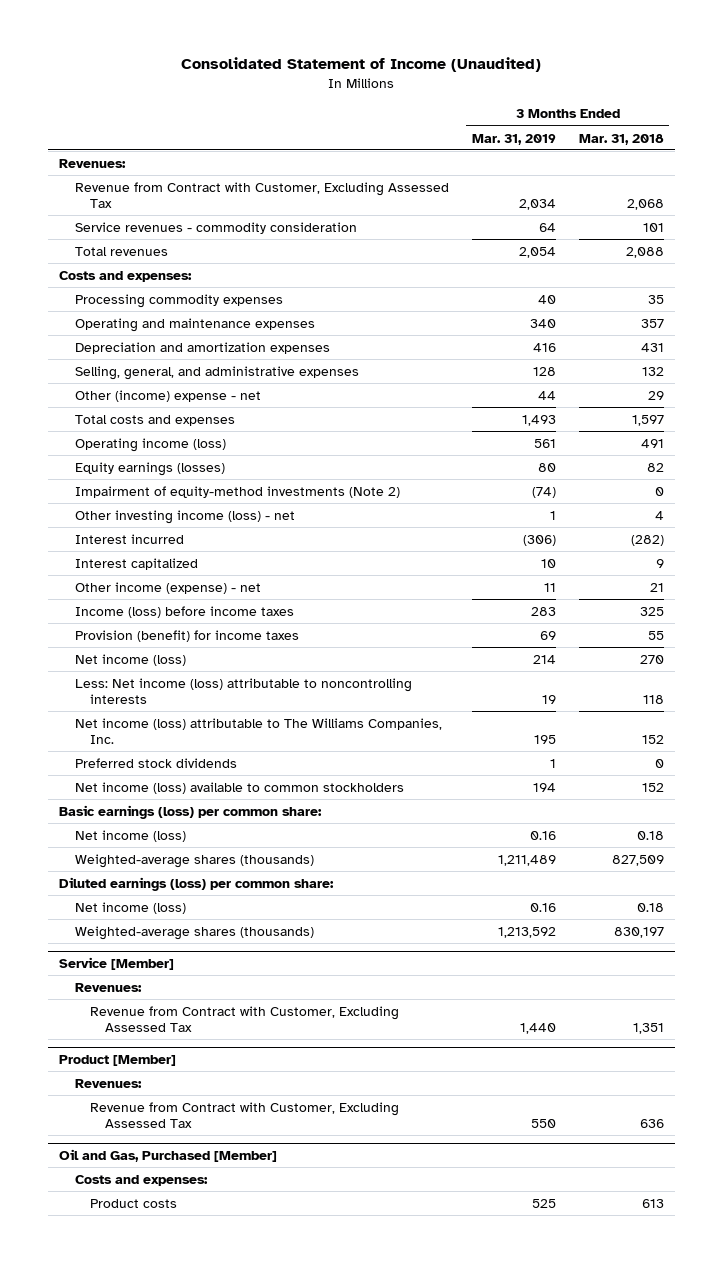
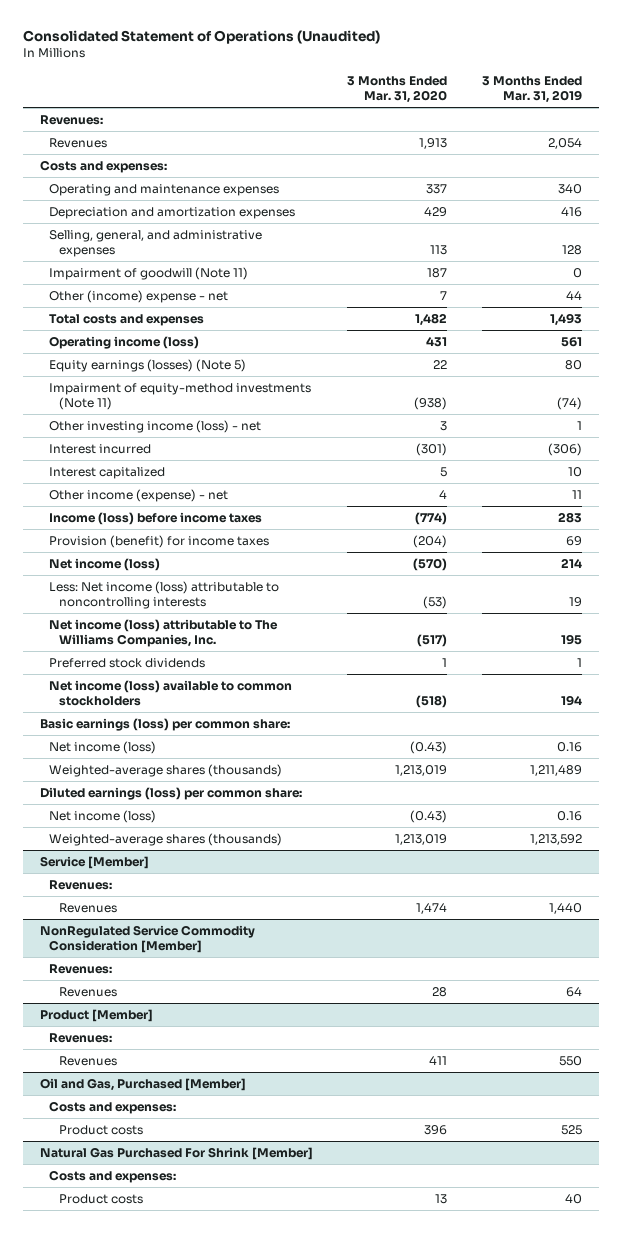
[181,57,542,73] Consolidated Statement of Income (Unaudited) -> [23,30,381,45] Consolidated Statement of Operations (Unaudited)
[578,133,664,145] Mar. 31, 2018 -> none
none -> [347,75,448,104] 3 Months Ended Mar. 31, 2020
[74,181,449,208] Revenue from Contract with Customer, Excluding Assessed Tax -> none
[74,221,357,234] Service revenues - commodity consideration -> none
[74,246,168,256] Total revenues -> [49,137,108,148] Revenues
[74,293,283,308] Processing commodity expenses -> none
none -> [49,266,249,280] Impairment of goodwill (Note 11)
[74,461,225,476] Equity earnings (losses) -> [49,358,247,372] Equity earnings (losses) (Note 5)
[74,485,400,498] Impairment of equity-method investments (Note 2) -> [49,382,312,410] Impairment of equity-method investments (Note 11)
[89,1005,399,1032] Revenue from Contract with Customer, Excluding Assessed Tax -> [58,902,117,913] Revenues
none -> [40,924,256,953] NonRegulated Service Commodity Consideration [Member]
none -> [49,963,113,974] Revenues:
none -> [58,986,117,997] Revenues
[89,1101,399,1128] Revenue from Contract with Customer, Excluding Assessed Tax -> none
none -> [58,1055,117,1066] Revenues
none -> [40,1146,314,1160] Natural Gas Purchased For Shrink [Member]
none -> [49,1169,177,1183] Costs and expenses:
none -> [58,1193,143,1204] Product costs

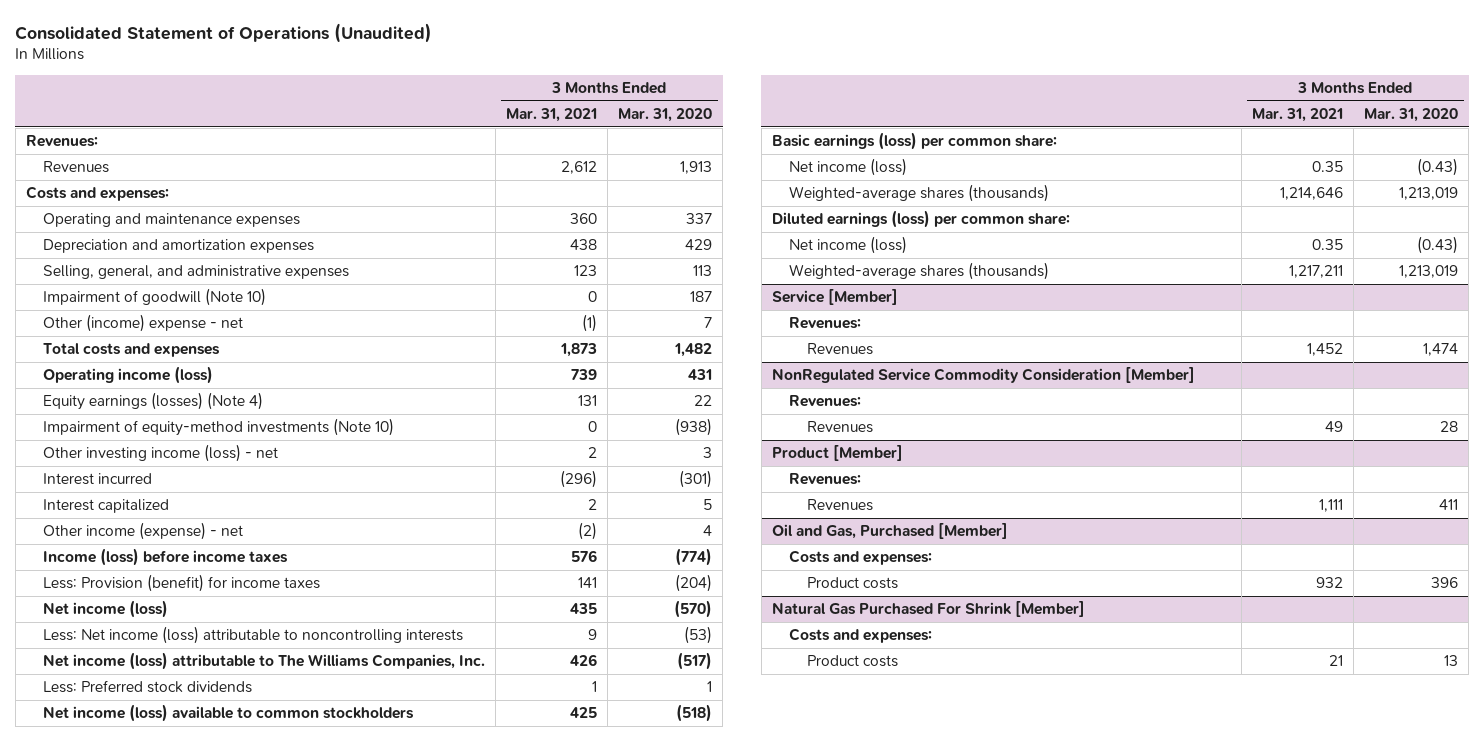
[481,75,582,104] 3 Months Ended Mar. 31, 2019 -> none
none -> [506,107,598,122] Mar. 31, 2021
[49,266,249,280] Impairment of goodwill (Note 11) -> [43,288,267,307] Impairment of goodwill (Note 10)
[49,358,247,372] Equity earnings (losses) (Note 5) -> [43,392,264,411] Equity earnings (losses) (Note 4)
[49,382,312,410] Impairment of equity-method investments (Note 11) -> [43,418,395,437] Impairment of equity-method investments (Note 10)
[49,534,270,548] Provision (benefit) for income taxes -> [43,574,321,593] Less: Provision (benefit) for income taxes
[49,657,206,668] Preferred stock dividends -> [43,680,253,694] Less: Preferred stock dividends

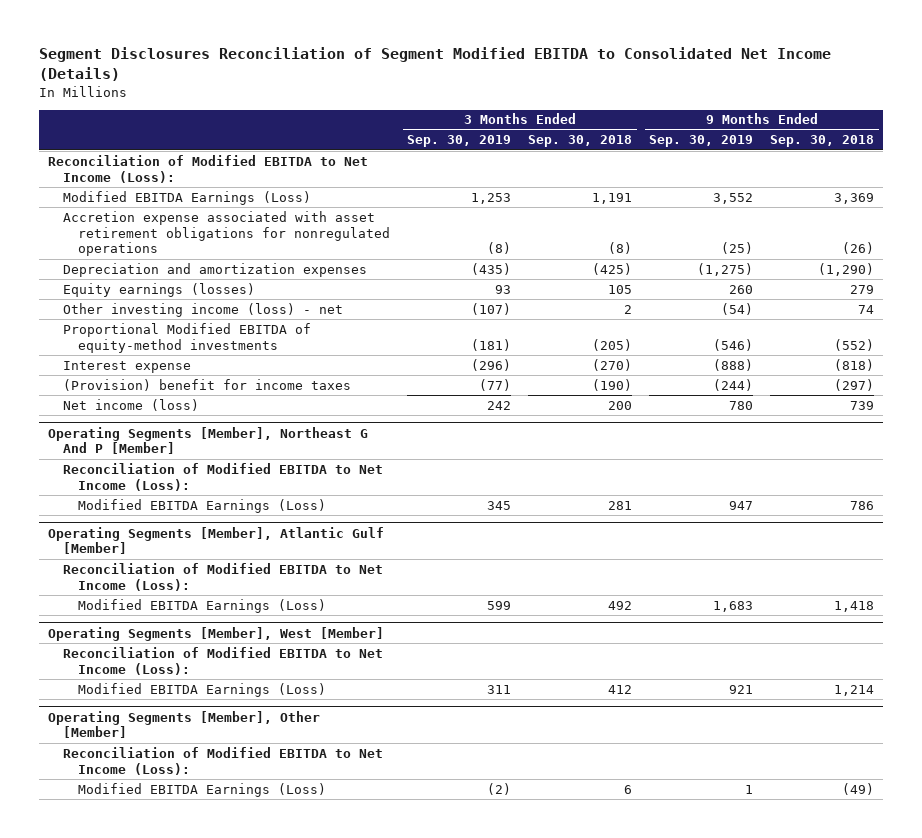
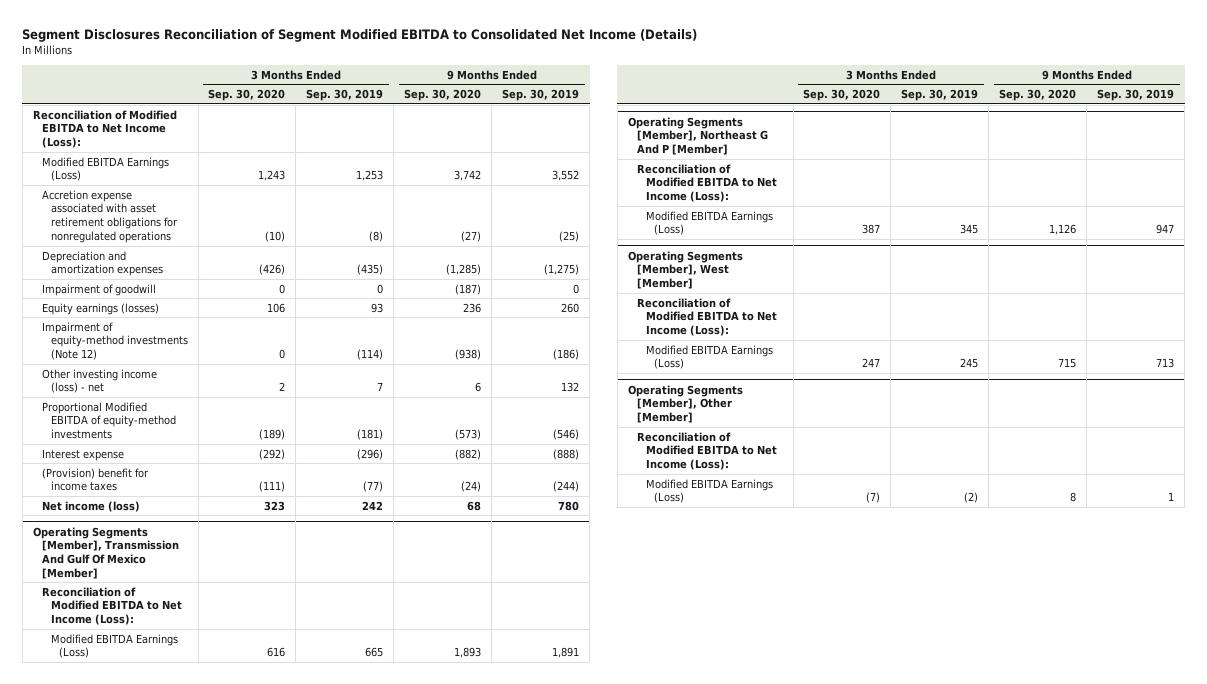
[528,135,633,148] Sep. 30, 2018 -> none
[770,135,875,148] Sep. 30, 2018 -> none
none -> [208,89,286,102] Sep. 30, 2020
none -> [404,89,482,102] Sep. 30, 2020
none -> [41,283,156,296] Impairment of goodwill
none -> [41,321,188,361] Impairment of equity-method investments (Note 12)
[471,302,512,315] (107) -> [377,382,384,392] 7
[721,302,754,315] (54) -> [561,382,580,393] 132
none -> [32,526,179,579] Operating Segments [Member], Transmission And Gulf Of Mexico [Member]
none -> [41,586,182,626] Reconciliation of Modified EBITDA to Net Income (Loss):
none -> [50,633,178,659] Modified EBITDA Earnings (Loss)
[47,526,384,555] Operating Segments [Member], Atlantic Gulf [Member] -> none
[63,562,384,591] Reconciliation of Modified EBITDA to Net Income (Loss): -> none
[78,598,327,613] Modified EBITDA Earnings (Loss) -> none
[487,684,512,694] 311 -> [960,358,979,369] 245
[729,684,754,694] 921 -> [1156,358,1175,369] 713

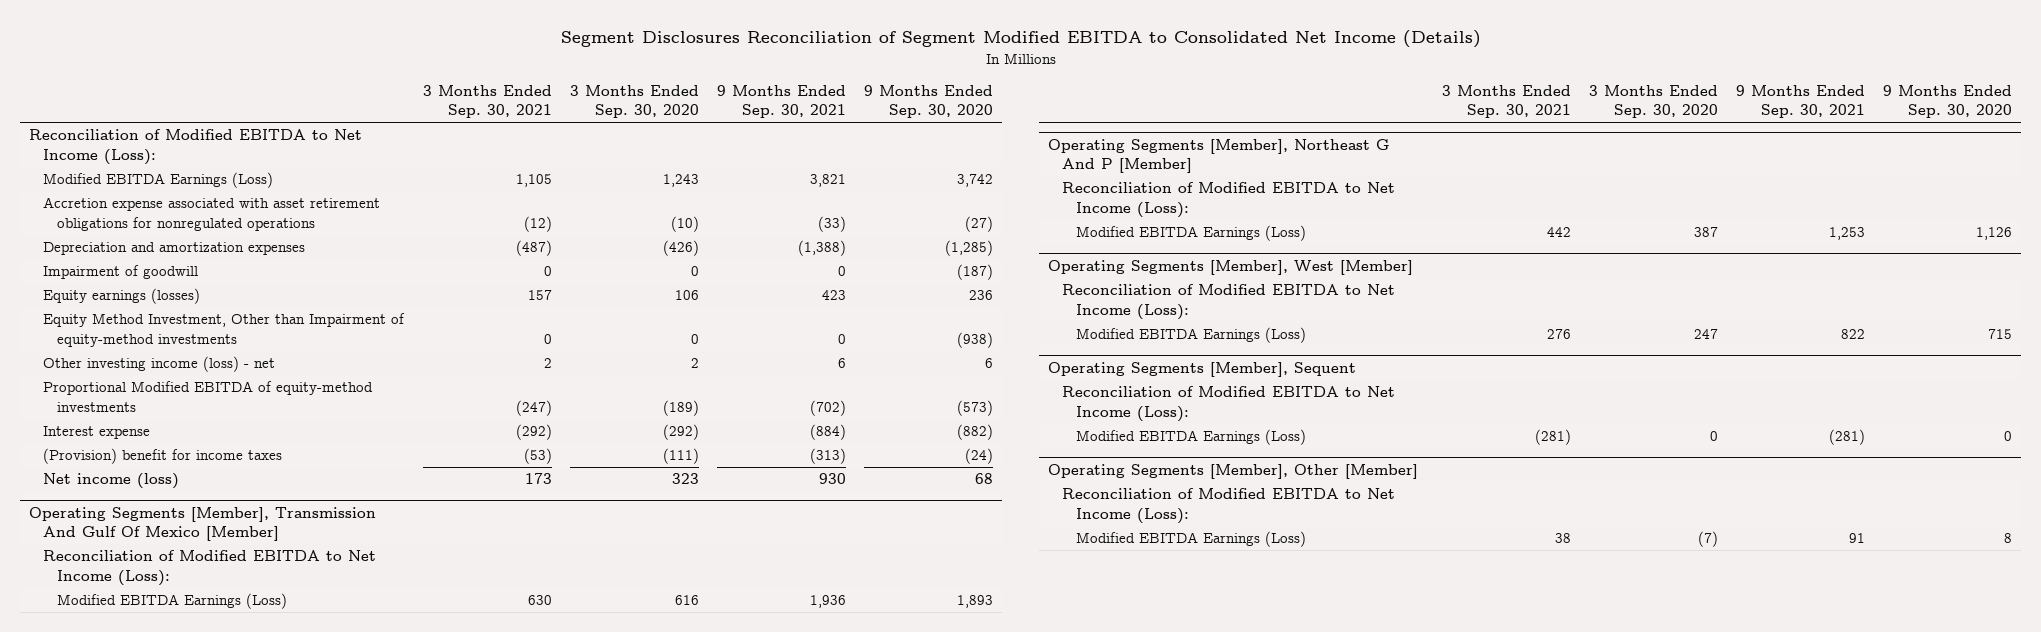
[306,89,384,102] Sep. 30, 2019 -> none
[502,89,580,102] Sep. 30, 2019 -> none
none -> [422,84,552,119] 3 Months Ended Sep. 30, 2021
none -> [716,84,846,119] 9 Months Ended Sep. 30, 2021
[41,321,188,361] Impairment of equity-method investments (Note 12) -> [43,313,406,347] Equity Method Investment, Other than Impairment of equity-method investments
none -> [1048,362,1357,378] Operating Segments [Member], Sequent
none -> [1062,386,1396,422] Reconciliation of Modified EBITDA to Net Income (Loss):
none -> [1076,429,1307,446] Modified EBITDA Earnings (Loss)

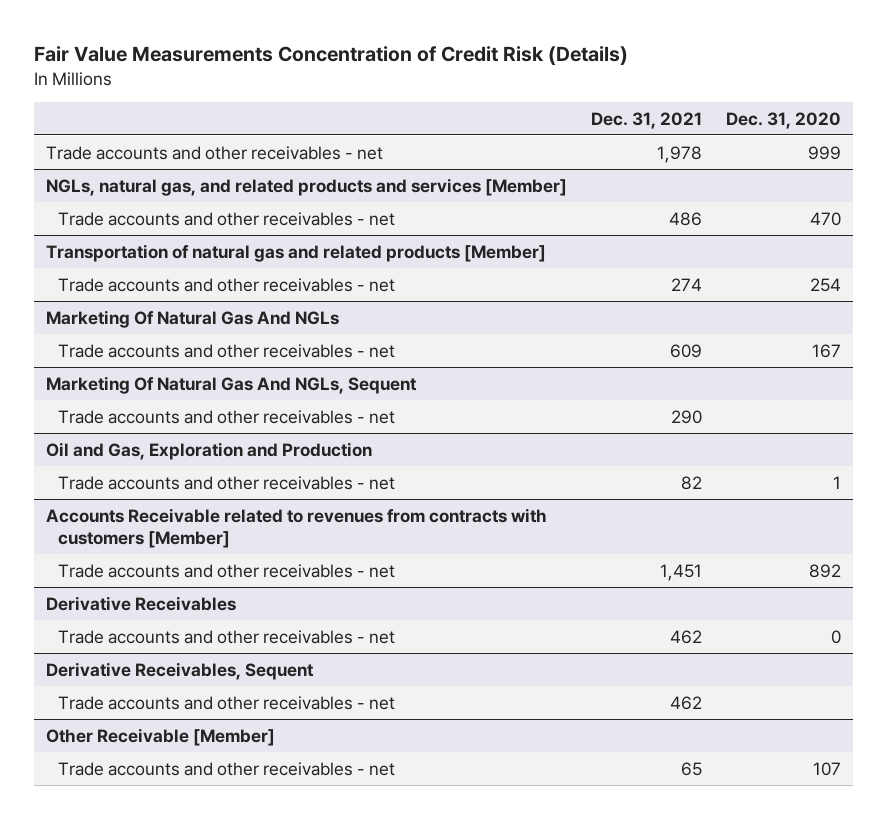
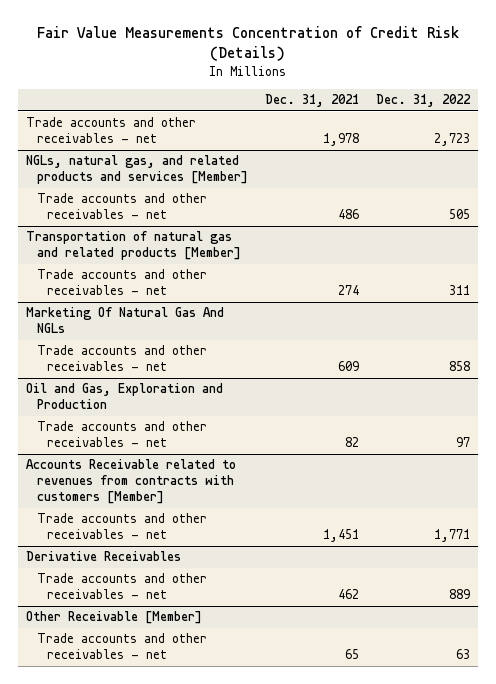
[726,111,842,129] Dec. 31, 2020 -> none
none -> [375,94,471,108] Dec. 31, 2022
[46,375,418,394] Marketing Of Natural Gas And NGLs, Sequent -> none
[58,409,396,424] Trade accounts and other receivables - net -> none
[46,661,315,680] Derivative Receivables, Sequent -> none
[58,695,396,710] Trade accounts and other receivables - net -> none

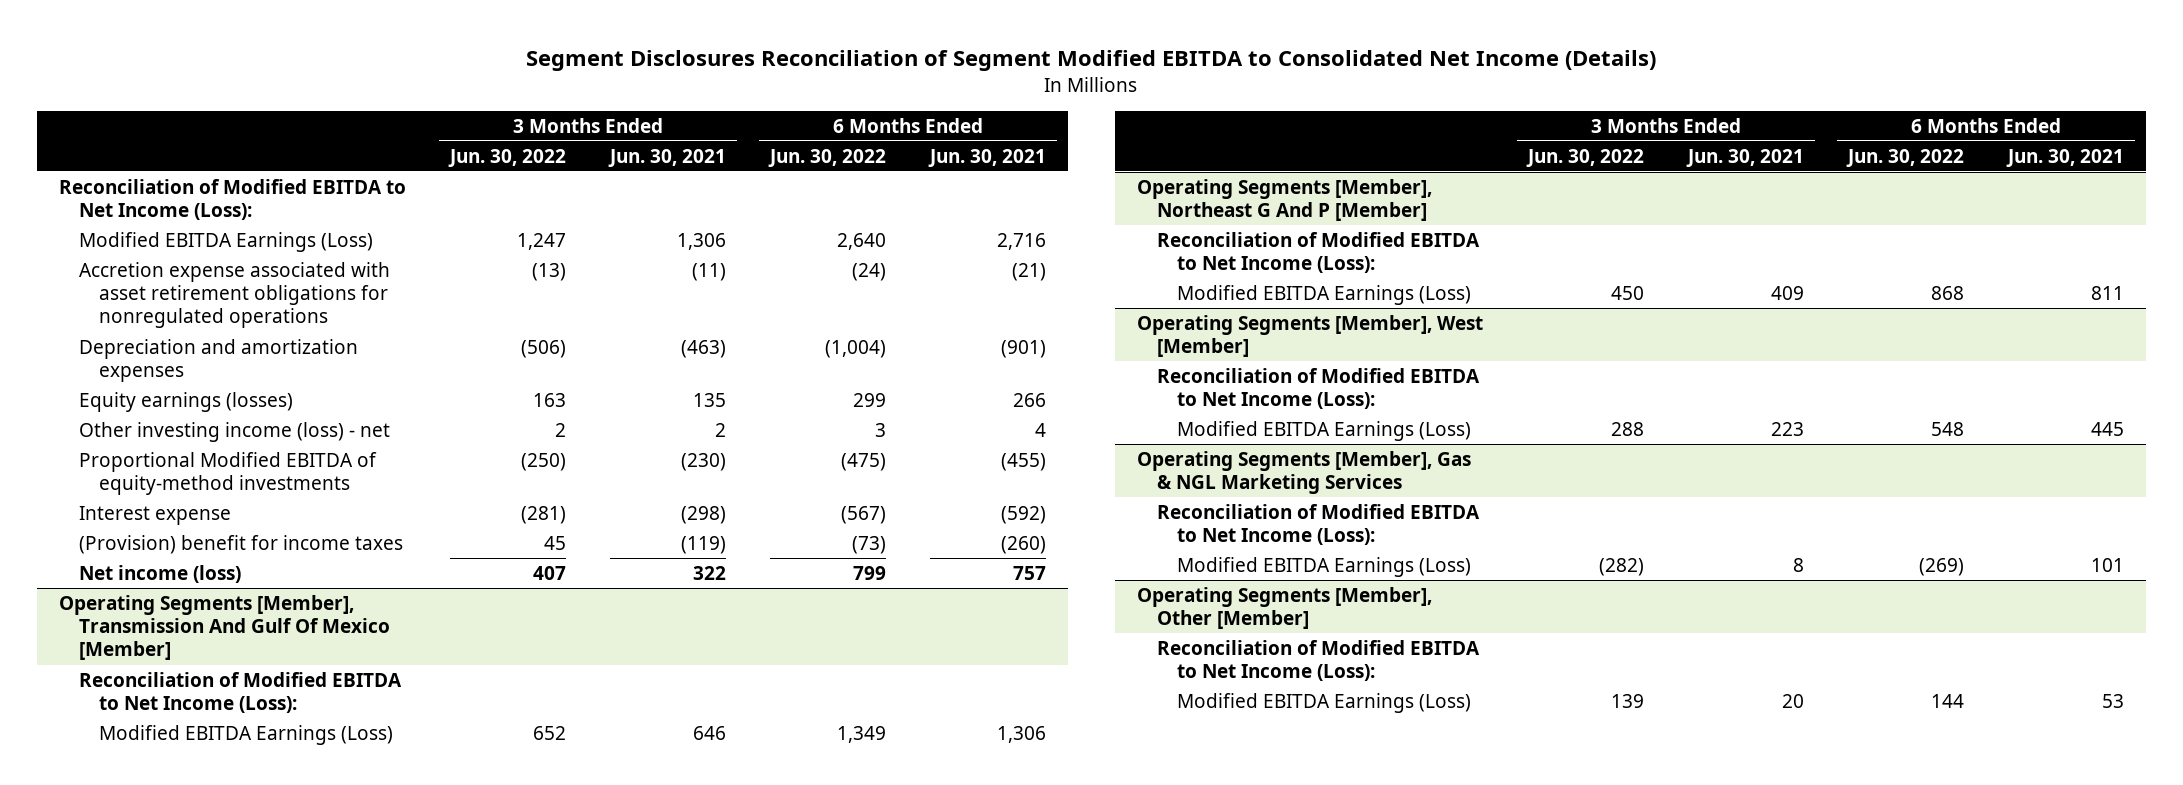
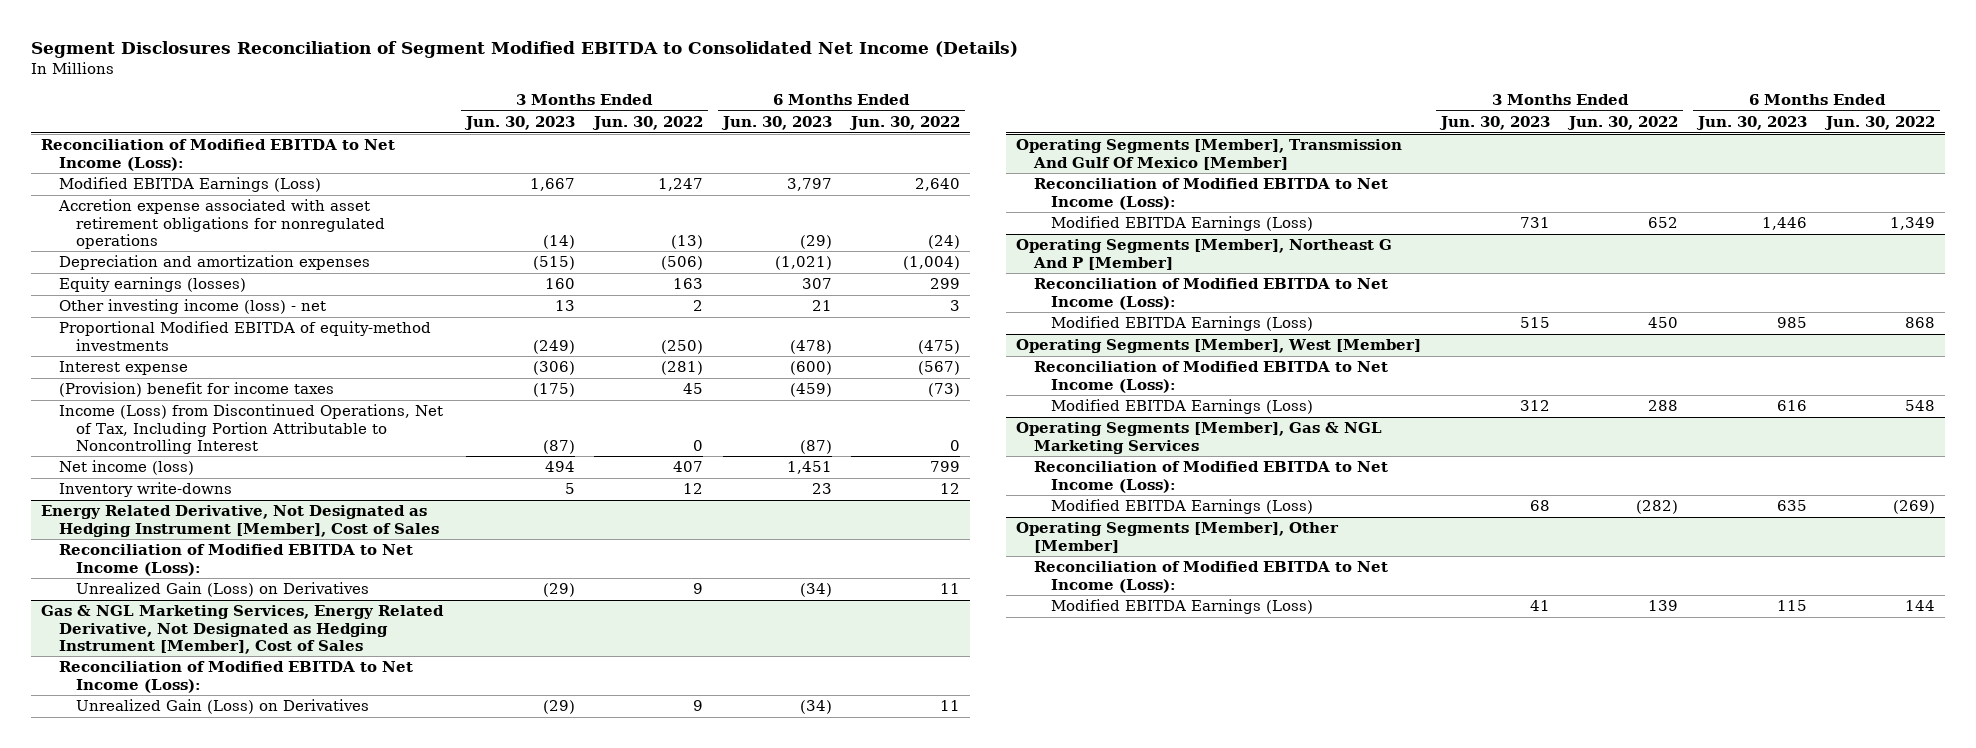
[607,148,726,167] Jun. 30, 2021 -> none
[927,148,1046,167] Jun. 30, 2021 -> none
none -> [463,116,575,131] Jun. 30, 2023
none -> [720,116,832,131] Jun. 30, 2023
none -> [58,404,443,454] Income (Loss) from Discontinued Operations, Net of Tax, Including Portion Attributable to Noncontrolling Interest
none -> [58,482,232,498] Inventory write-downs
none -> [41,505,439,537] Energy Related Derivative, Not Designated as Hedging Instrument [Member], Cost of Sales
none -> [58,544,413,576] Reconciliation of Modified EBITDA to Net Income (Loss):
none -> [75,582,369,598] Unrealized Gain (Loss) on Derivatives
none -> [41,605,445,654] Gas & NGL Marketing Services, Energy Related Derivative, Not Designated as Hedging Instrument [Member], Cost of Sales
none -> [58,661,413,693] Reconciliation of Modified EBITDA to Net Income (Loss):
none -> [75,699,369,715] Unrealized Gain (Loss) on Derivatives

